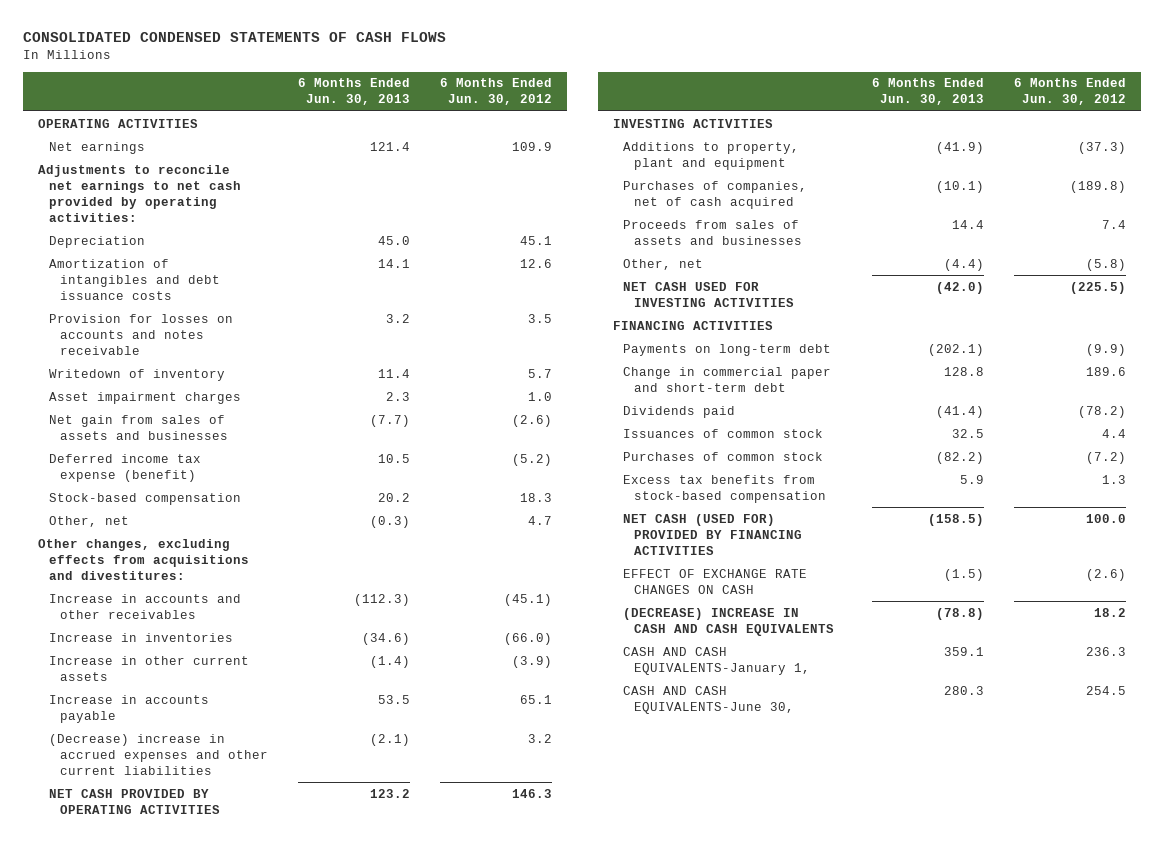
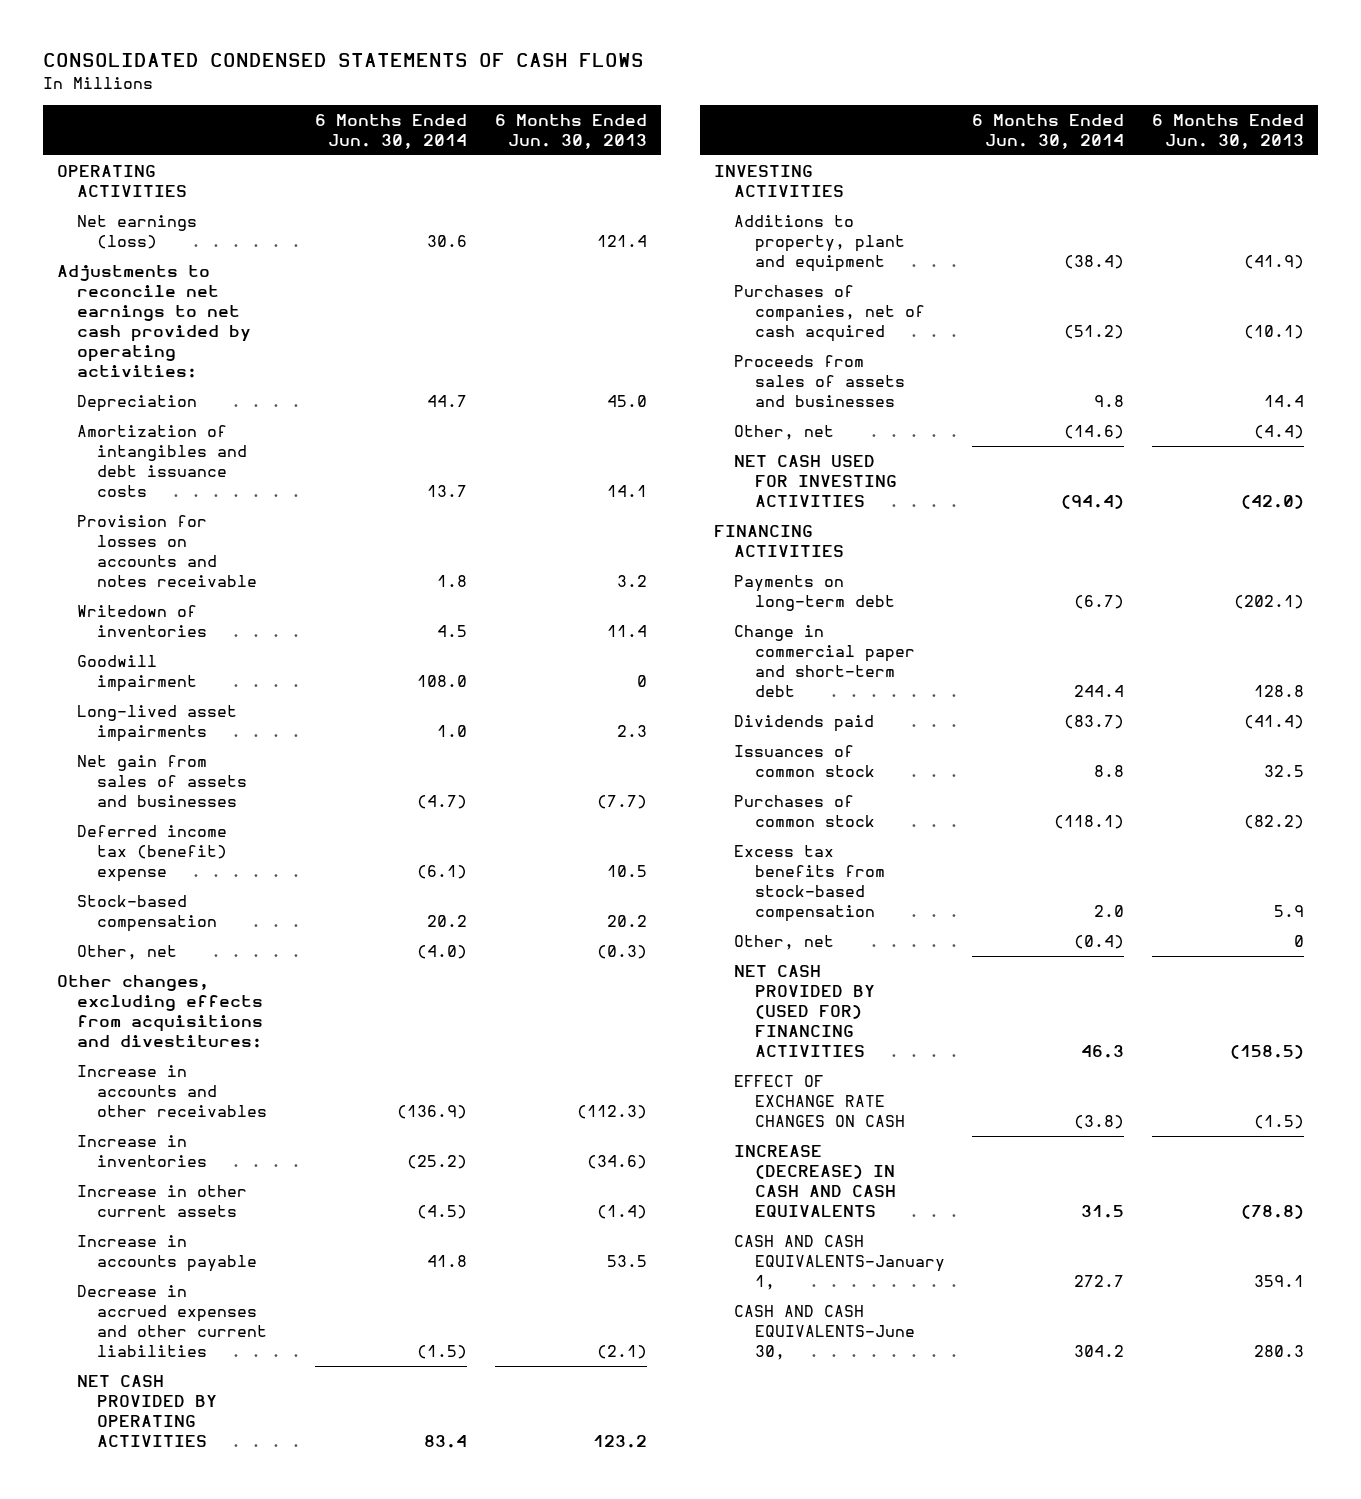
[439,78,552,106] 6 Months Ended Jun. 30, 2012 -> none
none -> [314,113,467,149] 6 Months Ended Jun. 30, 2014
[48,141,145,154] Net earnings -> [76,215,197,250] Net earnings (loss)
[48,391,241,404] Asset impairment charges -> none
[48,368,225,381] Writedown of inventory -> [76,605,208,638] Writedown of inventories
none -> [76,655,198,693] Goodwill impairment
none -> [76,705,237,743] Long-lived asset impairments
[48,453,201,482] Deferred income tax expense (benefit) -> [76,825,228,883] Deferred income tax (benefit) expense
[48,733,268,775] (Decrease) increase in accrued expenses and other current liabilities -> [76,1285,268,1358] Decrease in accrued expenses and other current liabilities
none -> [734,935,835,951] Other, net
[623,513,803,555] NET CASH (USED FOR) PROVIDED BY FINANCING ACTIVITIES -> [734,965,875,1058] NET CASH PROVIDED BY (USED FOR) FINANCING ACTIVITIES
[623,607,835,636] (DECREASE) INCREASE IN CASH AND CASH EQUIVALENTS -> [734,1145,896,1218] INCREASE (DECREASE) IN CASH AND CASH EQUIVALENTS

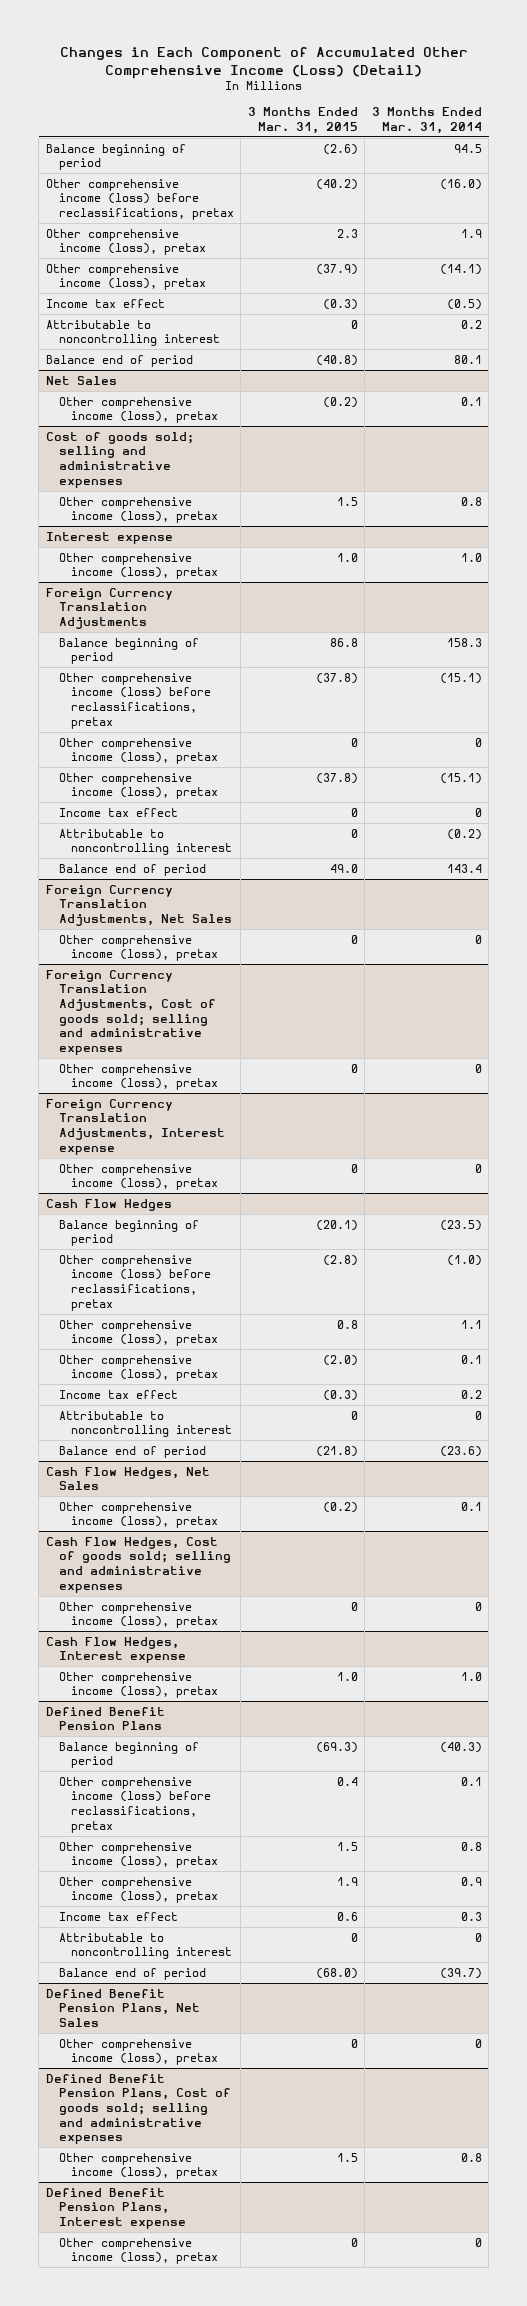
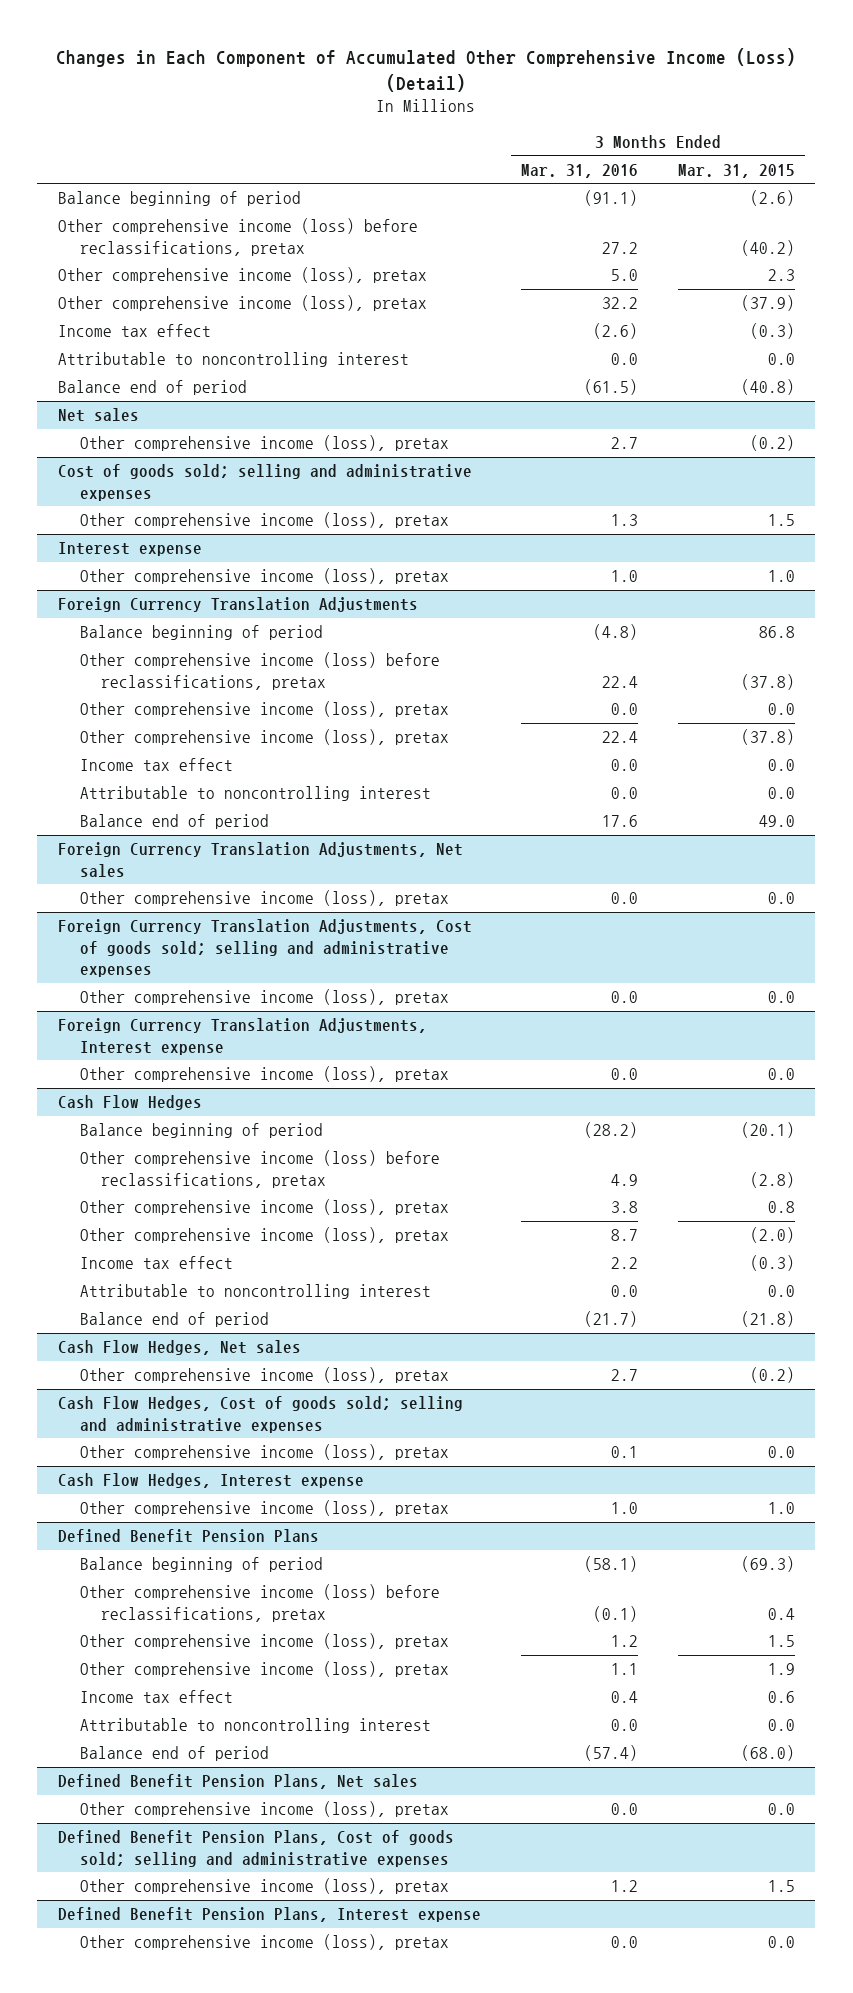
[371,107,482,134] 3 Months Ended Mar. 31, 2014 -> none
none -> [520,163,638,178] Mar. 31, 2016
[350,319,358,329] 0 -> [768,353,796,366] 0.0
[45,375,117,385] Net Sales -> [57,408,139,423] Net sales
[350,737,358,747] 0 -> [768,703,796,716] 0.0
[350,807,358,817] 0 -> [768,759,796,772] 0.0
[350,828,358,838] 0 -> [768,787,796,800] 0.0
[45,884,232,927] Foreign Currency Translation Adjustments, Net Sales -> [57,842,463,877] Foreign Currency Translation Adjustments, Net sales
[350,934,358,944] 0 -> [768,892,796,905] 0.0
[350,1063,358,1073] 0 -> [768,991,796,1004] 0.0
[350,1163,358,1173] 0 -> [768,1068,796,1081] 0.0
[350,1410,358,1420] 0 -> [768,1285,796,1298] 0.0
[45,1466,210,1491] Cash Flow Hedges, Net Sales -> [57,1340,301,1356] Cash Flow Hedges, Net sales
[350,1601,358,1611] 0 -> [768,1446,796,1459] 0.0
[350,1932,358,1942] 0 -> [768,1719,796,1732] 0.0
[45,1988,200,2028] Defined Benefit Pension Plans, Net Sales -> [57,1774,418,1790] Defined Benefit Pension Plans, Net sales
[350,2038,358,2048] 0 -> [768,1803,796,1816] 0.0
[350,2237,358,2247] 0 -> [768,1936,796,1949] 0.0

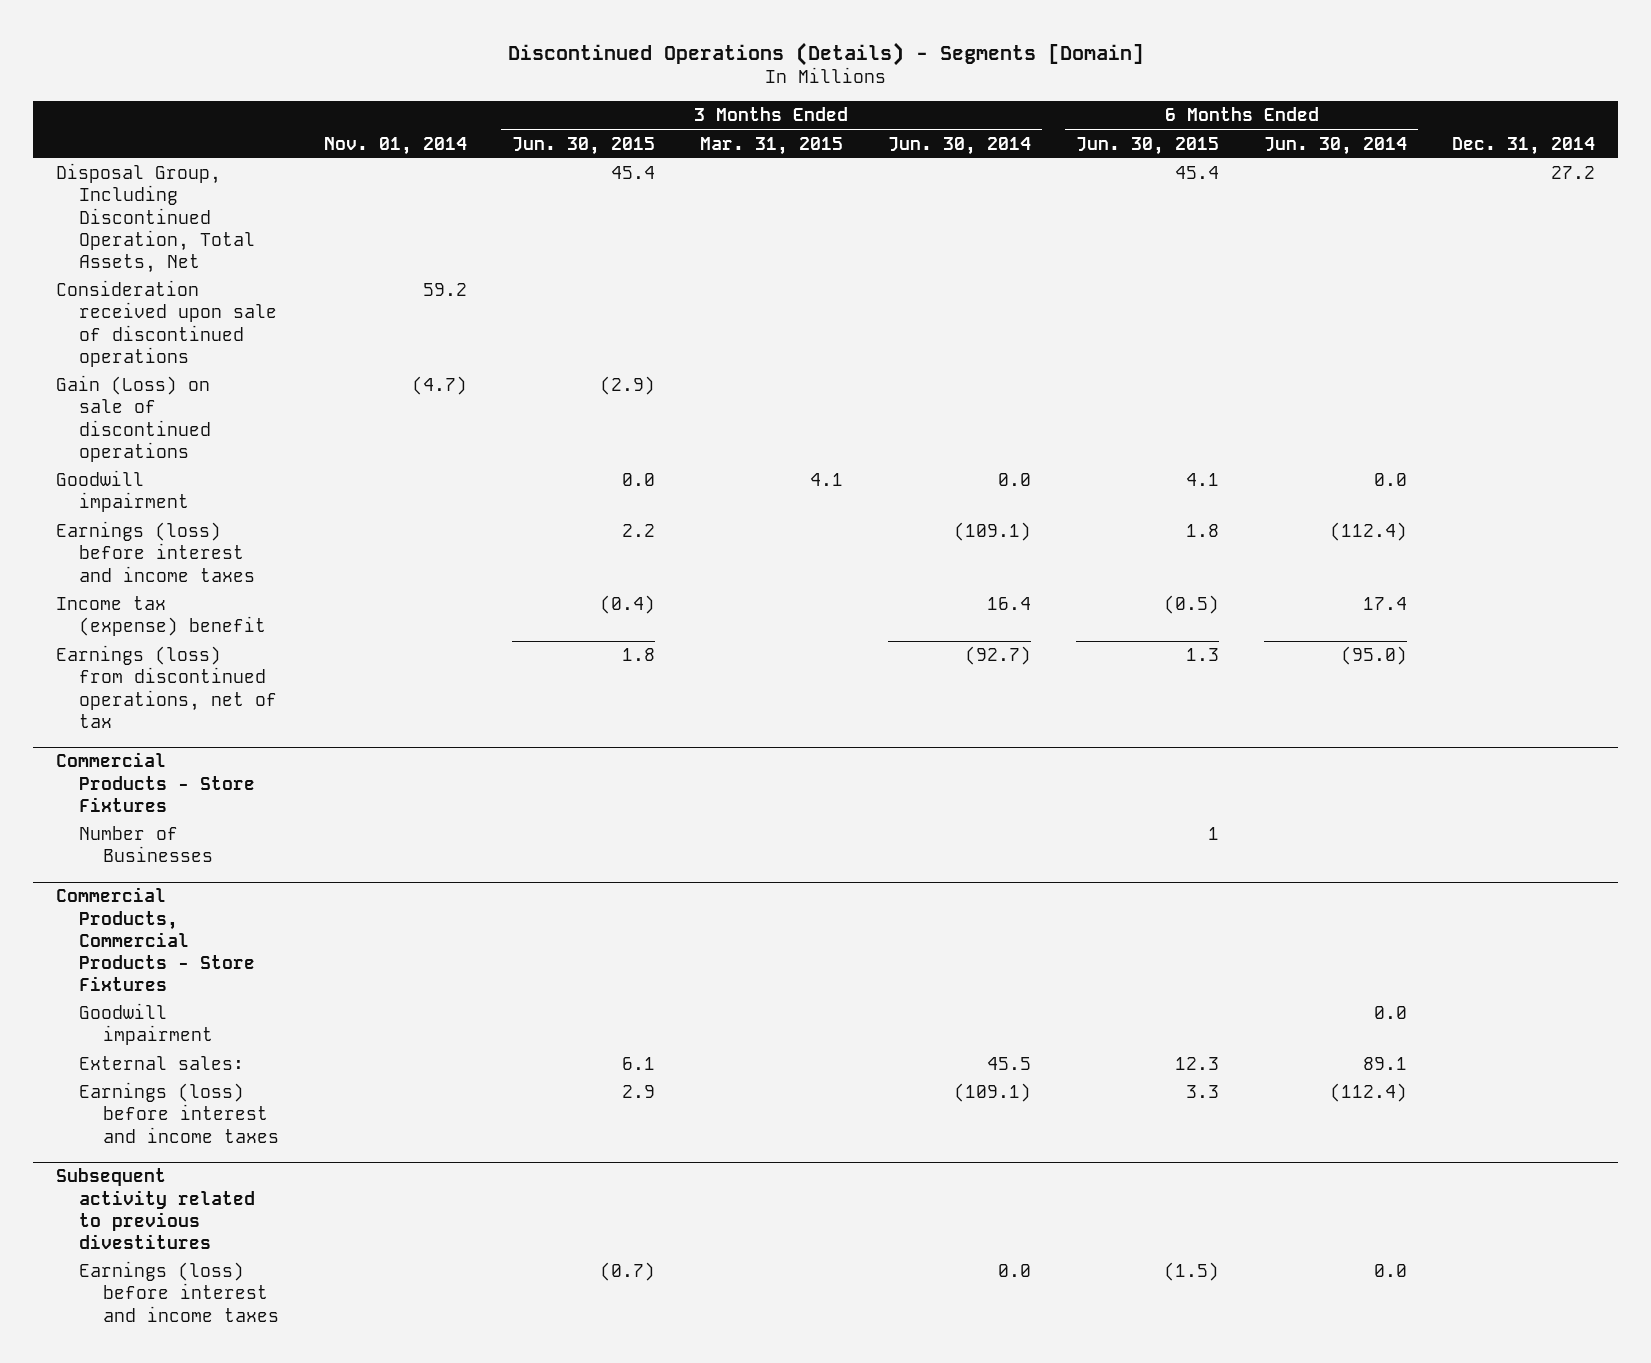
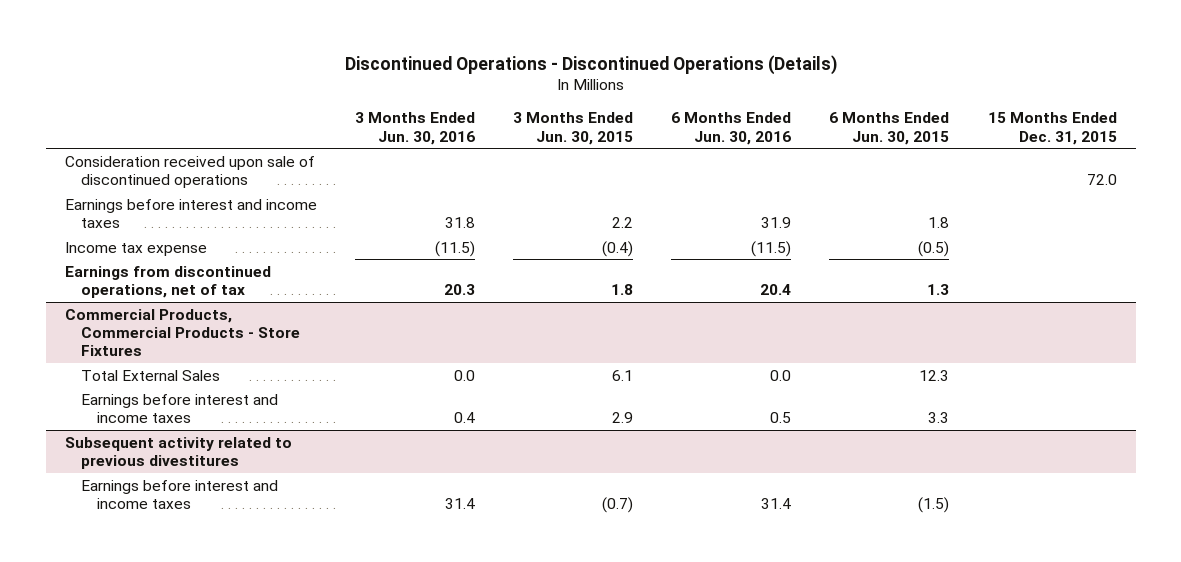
[507,42,1144,67] Discontinued Operations (Details) - Segments [Domain] -> [344,54,837,75] Discontinued Operations - Discontinued Operations (Details)
[323,136,467,155] Nov. 01, 2014 -> none
[699,136,843,155] Mar. 31, 2015 -> none
[888,136,1032,155] Jun. 30, 2014 -> none
[1264,136,1408,155] Jun. 30, 2014 -> none
[1452,136,1596,155] Dec. 31, 2014 -> none
none -> [354,112,475,145] 3 Months Ended Jun. 30, 2016
none -> [671,112,792,145] 6 Months Ended Jun. 30, 2016
none -> [987,112,1117,145] 15 Months Ended Dec. 31, 2015
[55,163,256,273] Disposal Group, Including Discontinued Operation, Total Assets, Net -> none
[55,375,212,462] Gain (Loss) on sale of discontinued operations -> none
[55,470,190,513] Goodwill impairment -> none
[55,752,256,812] Commercial Products - Store Fixtures -> none
[79,826,213,863] Number of Businesses -> none
[55,521,256,582] Earnings (loss) before interest and income taxes -> [64,198,317,228] Earnings before interest and income taxes
[55,596,267,637] Income tax (expense) benefit -> [64,241,207,256] Income tax expense
[55,645,278,728] Earnings (loss) from discontinued operations, net of tax -> [64,265,271,298] Earnings from discontinued operations, net of tax
[79,1003,213,1046] Goodwill impairment -> none
[79,1056,245,1071] External sales: -> [81,369,221,381] Total External Sales
[79,1082,279,1143] Earnings (loss) before interest and income taxes -> [81,393,279,423] Earnings before interest and income taxes
[79,1261,279,1322] Earnings (loss) before interest and income taxes -> [81,479,279,509] Earnings before interest and income taxes

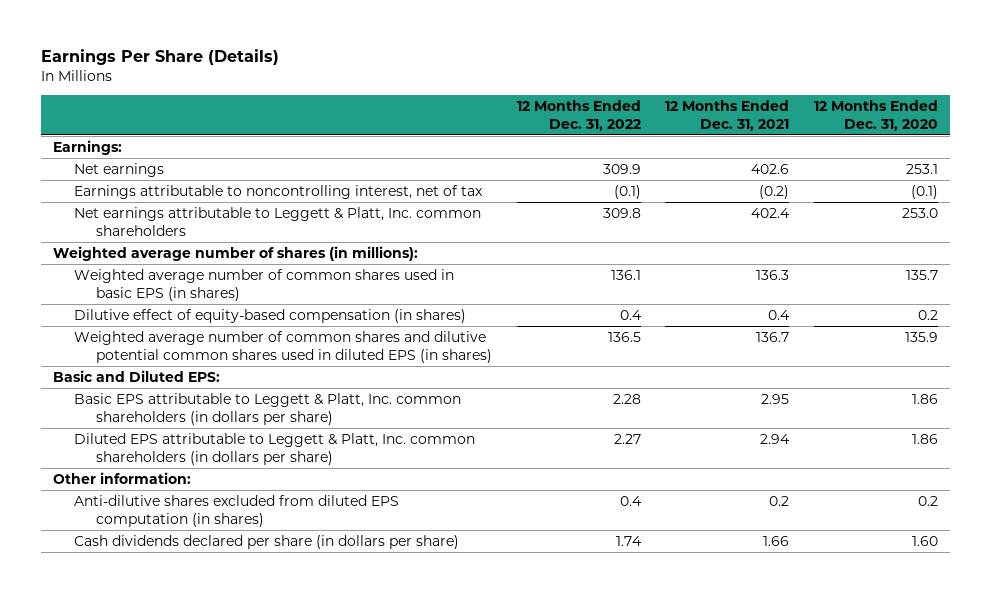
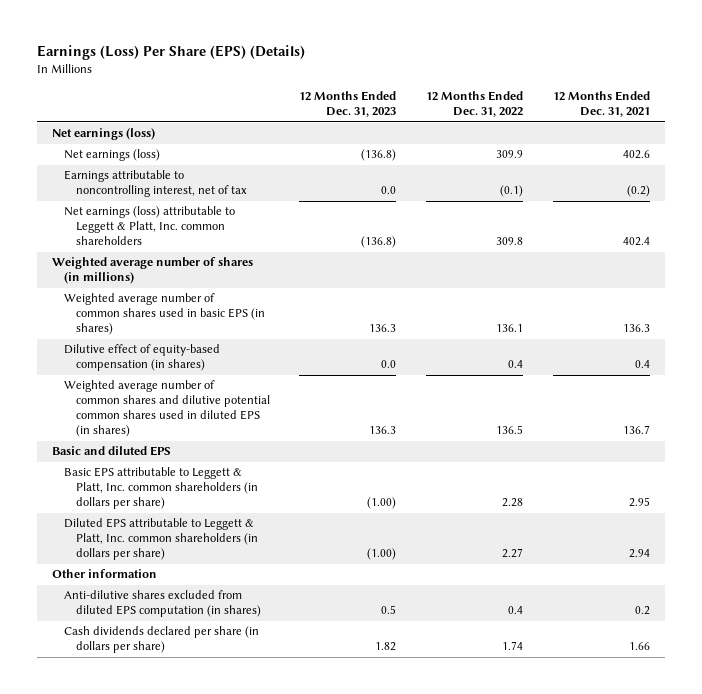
[40,49,279,66] Earnings Per Share (Details) -> [36,45,305,61] Earnings (Loss) Per Share (EPS) (Details)
[814,100,939,131] 12 Months Ended Dec. 31, 2020 -> none
none -> [299,91,397,118] 12 Months Ended Dec. 31, 2023
[52,139,122,155] Earnings: -> [51,128,155,141] Net earnings (loss)
[74,162,165,177] Net earnings -> [63,149,160,162] Net earnings (loss)
[74,206,482,236] Net earnings attributable to Leggett & Platt, Inc. common shareholders -> [63,206,235,246] Net earnings (loss) attributable to Leggett & Platt, Inc. common shareholders
[52,245,418,261] Weighted average number of shares (in millions): -> [51,257,253,285] Weighted average number of shares (in millions)
[52,369,220,382] Basic and Diluted EPS: -> [51,446,171,457] Basic and diluted EPS
[52,471,191,484] Other information: -> [51,569,157,579] Other information

